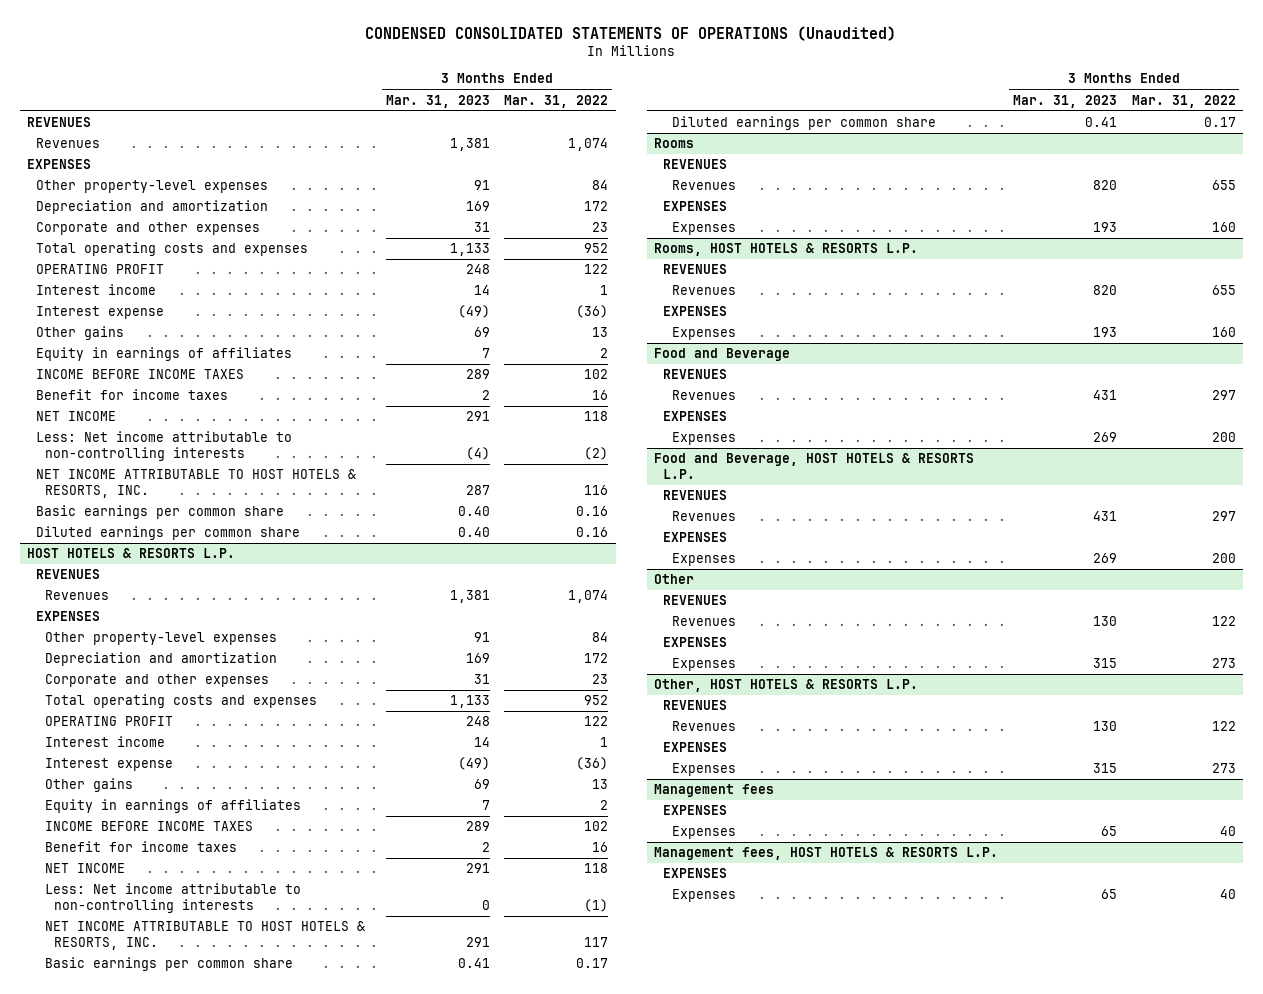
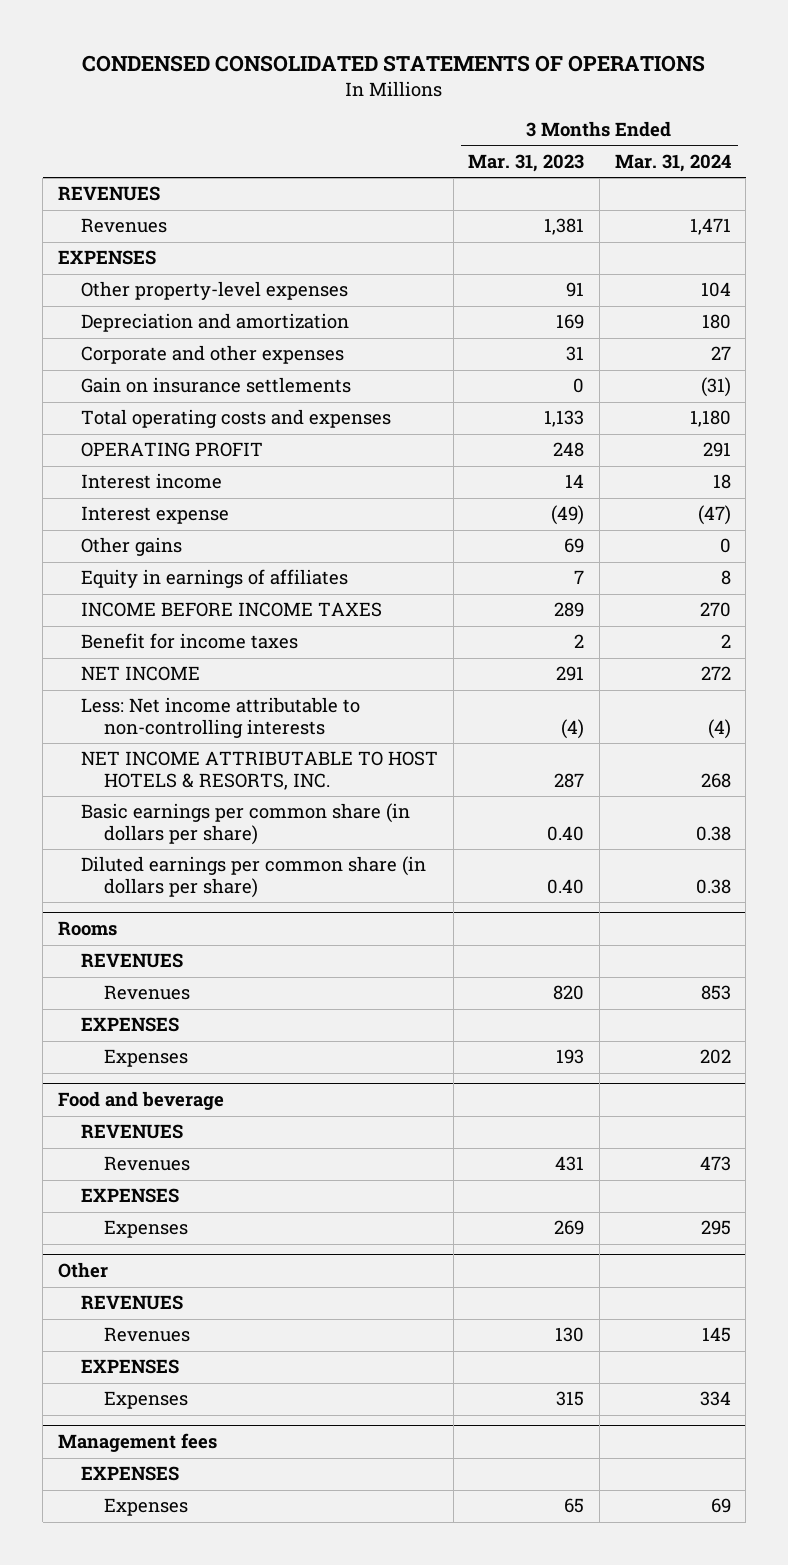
[365,25,897,41] CONDENSED CONSOLIDATED STATEMENTS OF OPERATIONS (Unaudited) -> [82,54,706,72] CONDENSED CONSOLIDATED STATEMENTS OF OPERATIONS
[504,94,609,108] Mar. 31, 2022 -> none
none -> [614,154,731,173] Mar. 31, 2024
none -> [81,377,352,394] Gain on insurance settlements
[26,548,235,559] HOST HOTELS & RESORTS L.P. -> none
[35,569,100,580] REVENUES -> none
[44,590,109,601] Revenues -> none
[35,611,100,622] EXPENSES -> none
[44,632,277,646] Other property-level expenses -> none
[44,652,277,667] Depreciation and amortization -> none
[44,674,269,688] Corporate and other expenses -> none
[44,694,317,709] Total operating costs and expenses -> none
[44,716,173,727] OPERATING PROFIT -> none
[44,736,165,748] Interest income -> none
[44,758,173,772] Interest expense -> none
[44,778,133,793] Other gains -> none
[44,799,301,814] Equity in earnings of affiliates -> none
[44,821,253,832] INCOME BEFORE INCOME TAXES -> none
[44,841,237,853] Benefit for income taxes -> none
[44,863,125,874] NET INCOME -> none
[44,883,301,914] Less: Net income attributable to non-controlling interests -> none
[44,921,365,951] NET INCOME ATTRIBUTABLE TO HOST HOTELS & RESORTS, INC. -> none
[44,957,293,972] Basic earnings per common share -> none
[672,116,937,131] Diluted earnings per common share -> none
[35,505,284,520] Basic earnings per common share -> [81,803,411,846] Basic earnings per common share (in dollars per share)
[35,526,300,541] Diluted earnings per common share -> [81,856,427,899] Diluted earnings per common share (in dollars per share)
[654,243,919,257] Rooms, HOST HOTELS & RESORTS L.P. -> none
[663,264,728,275] REVENUES -> none
[672,285,737,296] Revenues -> none
[663,306,728,317] EXPENSES -> none
[672,327,737,341] Expenses -> none
[663,369,728,380] REVENUES -> none
[672,390,737,401] Revenues -> none
[663,411,728,422] EXPENSES -> none
[672,432,737,446] Expenses -> none
[654,453,975,480] Food and Beverage, HOST HOTELS & RESORTS L.P. -> none
[654,348,791,362] Food and Beverage -> [57,1091,224,1111] Food and beverage
[654,679,919,693] Other, HOST HOTELS & RESORTS L.P. -> none
[663,700,728,711] REVENUES -> none
[672,721,737,732] Revenues -> none
[663,742,728,753] EXPENSES -> none
[672,763,737,777] Expenses -> none
[654,847,999,861] Management fees, HOST HOTELS & RESORTS L.P. -> none
[663,868,728,879] EXPENSES -> none
[672,889,737,903] Expenses -> none

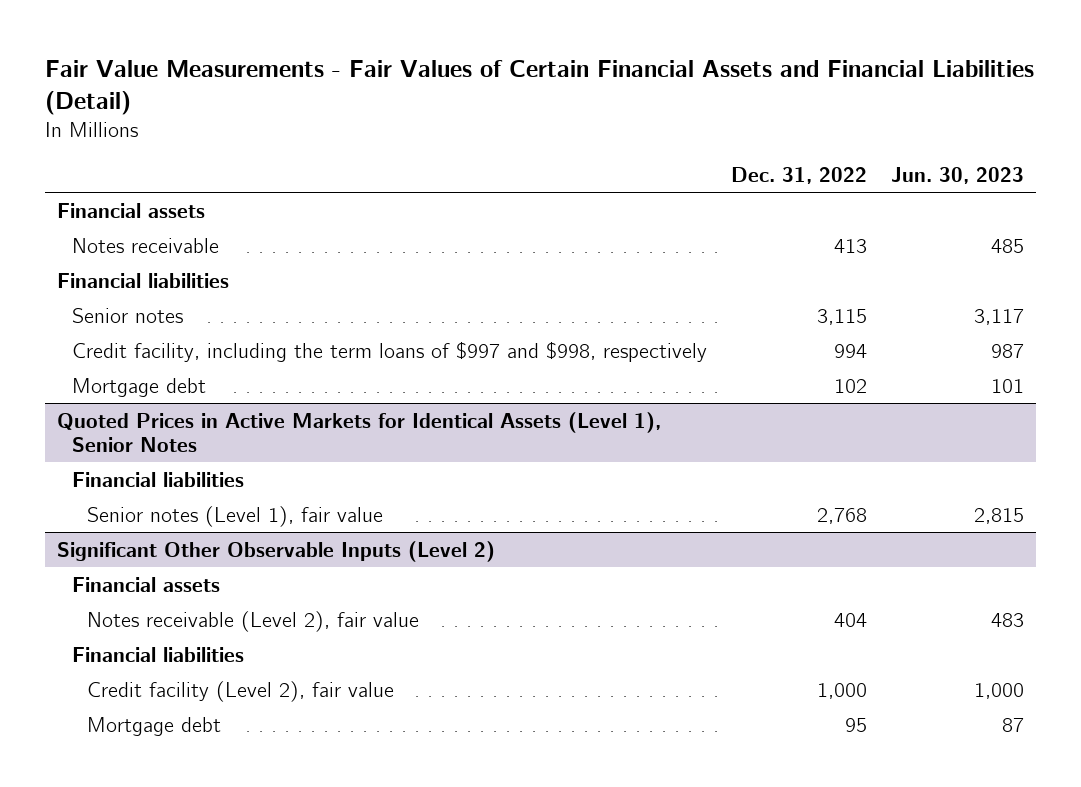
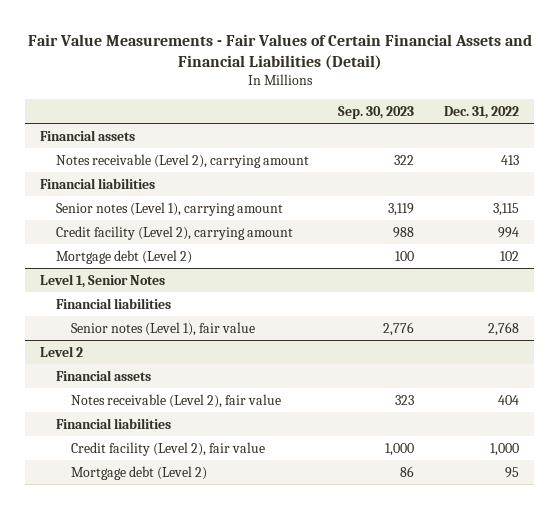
[890,166,1024,184] Jun. 30, 2023 -> none
none -> [338,105,415,119] Sep. 30, 2023
[71,237,219,253] Notes receivable -> [55,153,309,168] Notes receivable (Level 2), carrying amount
[57,411,662,452] Quoted Prices in Active Markets for Identical Assets (Level 1), Senior Notes -> none
[71,307,183,323] Senior notes -> [55,201,283,216] Senior notes (Level 1), carrying amount
[71,340,707,362] Credit facility, including the term loans of $997 and $998, respectively -> [55,225,293,240] Credit facility (Level 2), carrying amount
[71,377,206,397] Mortgage debt -> [55,249,192,264] Mortgage debt (Level 2)
none -> [40,273,166,288] Level 1, Senior Notes
[57,540,496,562] Significant Other Observable Inputs (Level 2) -> [40,345,84,357] Level 2
[86,716,221,736] Mortgage debt -> [71,465,208,480] Mortgage debt (Level 2)

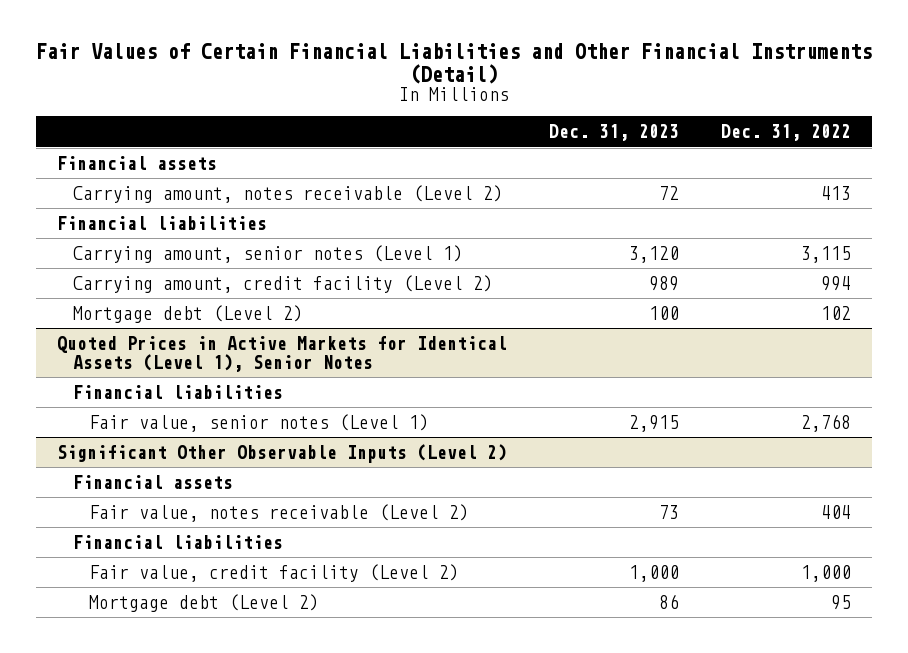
[27,34,532,71] Fair Value Measurements - Fair Values of Certain Financial Assets and Financial Liabilities (Detail) -> [36,42,873,84] Fair Values of Certain Financial Liabilities and Other Financial Instruments (Detail)
[338,105,415,119] Sep. 30, 2023 -> none
none -> [549,124,680,142] Dec. 31, 2023
[55,153,309,168] Notes receivable (Level 2), carrying amount -> [72,184,503,203] Carrying amount, notes receivable (Level 2)
[55,201,283,216] Senior notes (Level 1), carrying amount -> [72,244,463,263] Carrying amount, senior notes (Level 1)
[55,225,293,240] Credit facility (Level 2), carrying amount -> [72,274,493,293] Carrying amount, credit facility (Level 2)
[40,273,166,288] Level 1, Senior Notes -> none
none -> [56,335,507,372] Quoted Prices in Active Markets for Identical Assets (Level 1), Senior Notes
[71,321,256,336] Senior notes (Level 1), fair value -> [88,413,429,432] Fair value, senior notes (Level 1)
[40,345,84,357] Level 2 -> [56,443,507,463] Significant Other Observable Inputs (Level 2)
[71,393,282,408] Notes receivable (Level 2), fair value -> [88,503,469,522] Fair value, notes receivable (Level 2)
[71,441,266,456] Credit facility (Level 2), fair value -> [88,563,459,582] Fair value, credit facility (Level 2)

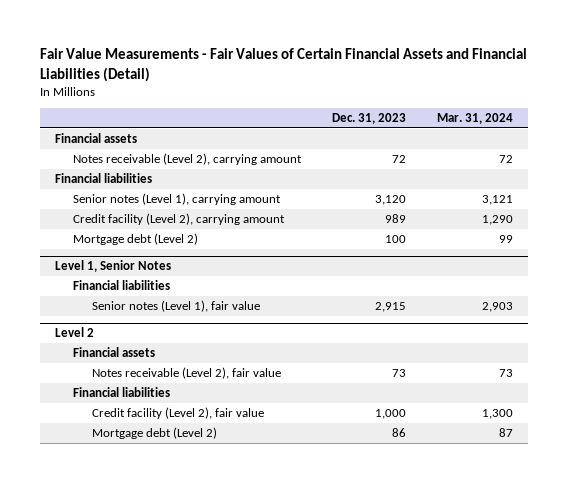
[36,42,873,84] Fair Values of Certain Financial Liabilities and Other Financial Instruments (Detail) -> [39,48,527,82] Fair Value Measurements - Fair Values of Certain Financial Assets and Financial Liabilities (Detail)
[721,124,852,142] Dec. 31, 2022 -> none
none -> [436,113,513,125] Mar. 31, 2024
[72,184,503,203] Carrying amount, notes receivable (Level 2) -> [73,152,303,165] Notes receivable (Level 2), carrying amount
[72,244,463,263] Carrying amount, senior notes (Level 1) -> [73,192,282,205] Senior notes (Level 1), carrying amount
[72,274,493,293] Carrying amount, credit facility (Level 2) -> [73,212,286,225] Credit facility (Level 2), carrying amount
[56,335,507,372] Quoted Prices in Active Markets for Identical Assets (Level 1), Senior Notes -> none
none -> [54,260,171,273] Level 1, Senior Notes
[88,413,429,432] Fair value, senior notes (Level 1) -> [91,299,260,312] Senior notes (Level 1), fair value
[56,443,507,463] Significant Other Observable Inputs (Level 2) -> [54,327,94,338] Level 2
[88,503,469,522] Fair value, notes receivable (Level 2) -> [91,366,281,379] Notes receivable (Level 2), fair value
[88,563,459,582] Fair value, credit facility (Level 2) -> [91,406,264,419] Credit facility (Level 2), fair value

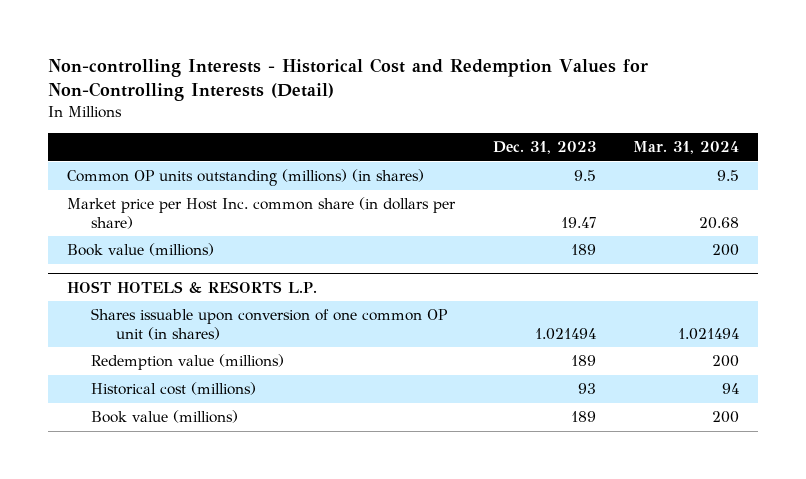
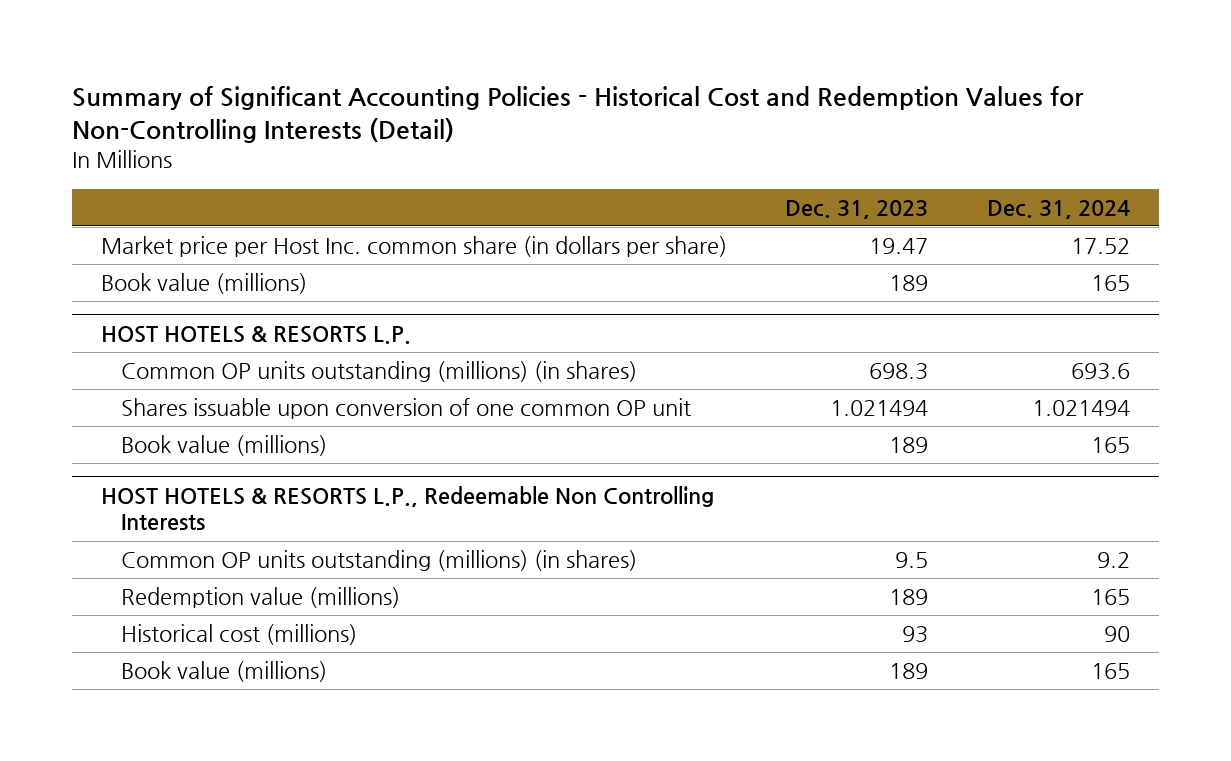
[48,58,649,102] Non-controlling Interests - Historical Cost and Redemption Values for Non-Controlling Interests (Detail) -> [71,85,1084,144] Summary of Significant Accounting Policies - Historical Cost and Redemption Values for Non-Controlling Interests (Detail)
[633,141,740,155] Mar. 31, 2024 -> none
none -> [986,199,1130,219] Dec. 31, 2024
[66,169,424,187] Common OP units outstanding (millions) (in shares) -> none
none -> [121,361,638,383] Common OP units outstanding (millions) (in shares)
[91,308,449,340] Shares issuable upon conversion of one common OP unit (in shares) -> [121,398,692,420] Shares issuable upon conversion of one common OP unit
none -> [121,435,328,457] Book value (millions)
none -> [100,485,714,531] HOST HOTELS & RESORTS L.P., Redeemable Non Controlling Interests
none -> [121,550,638,572] Common OP units outstanding (millions) (in shares)

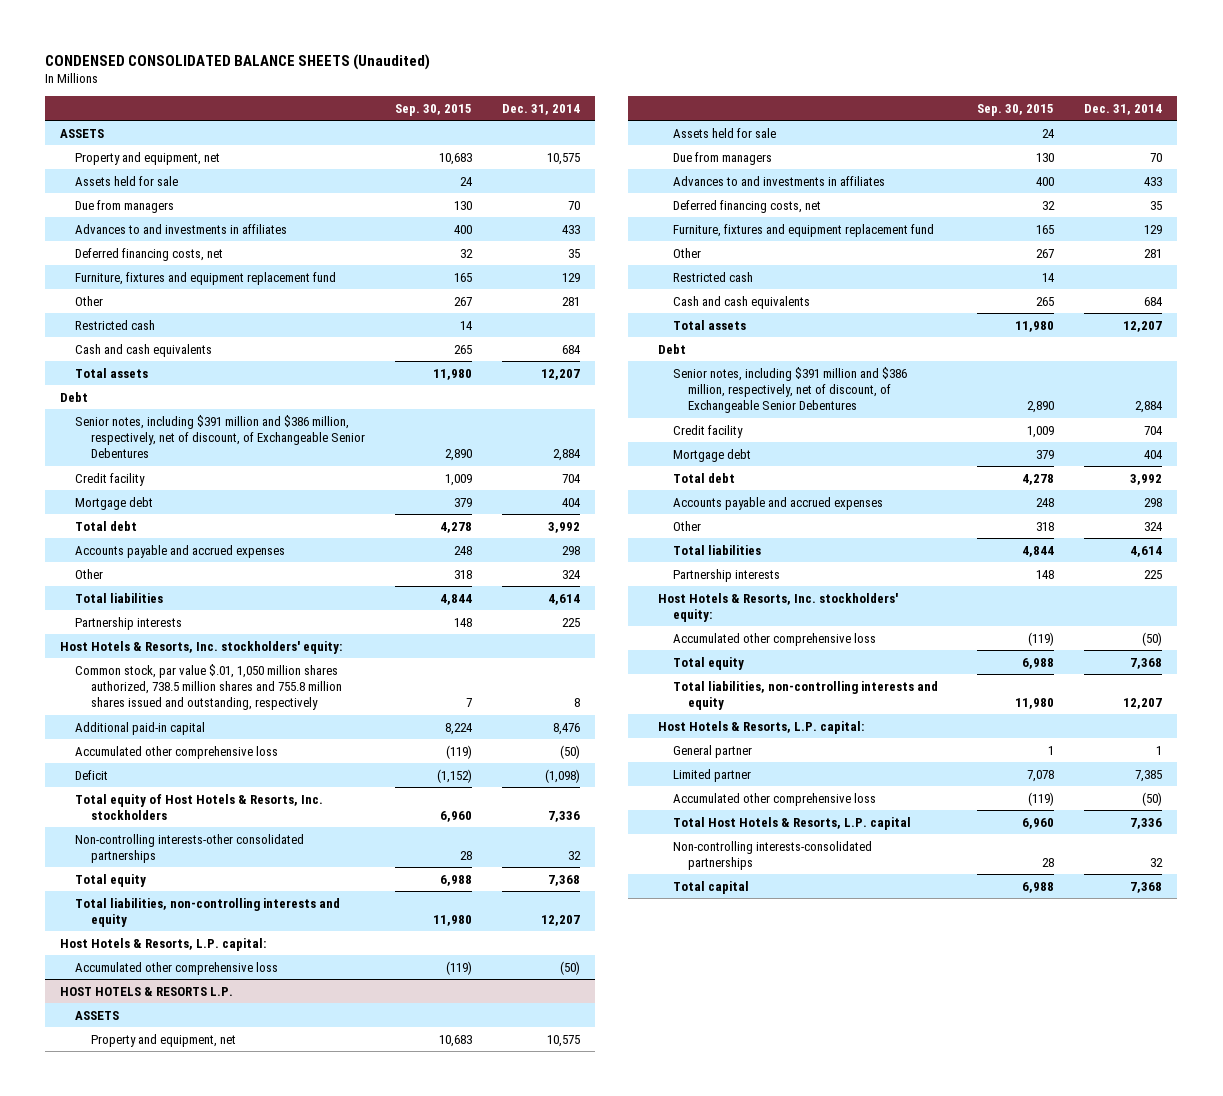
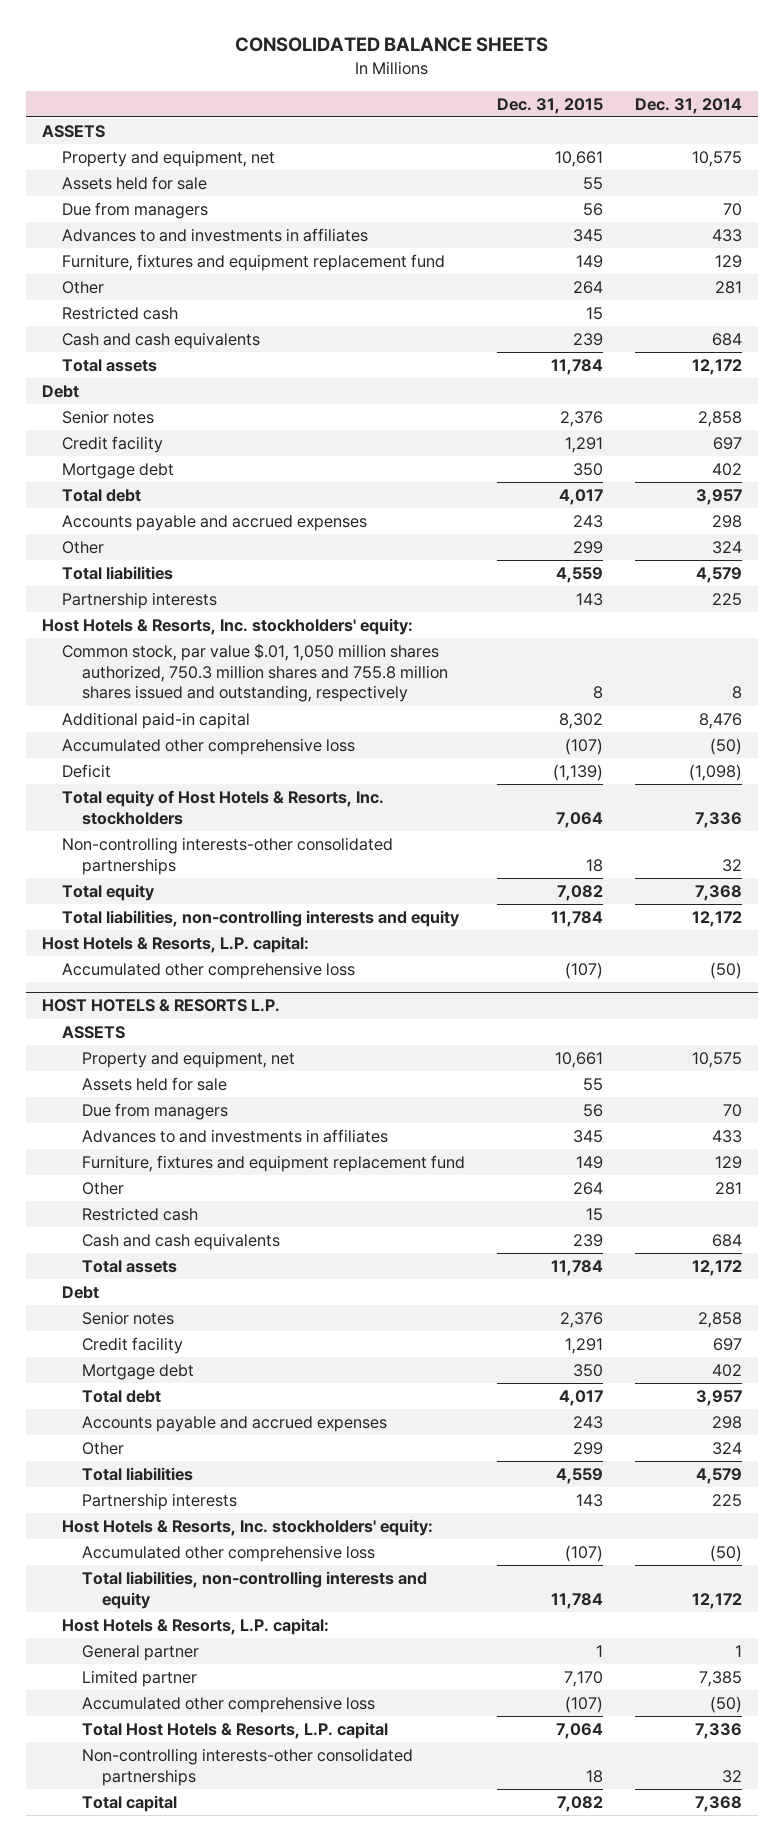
[45,53,431,70] CONDENSED CONSOLIDATED BALANCE SHEETS (Unaudited) -> [234,37,548,53] CONSOLIDATED BALANCE SHEETS
[394,103,472,116] Sep. 30, 2015 -> none
none -> [496,97,603,114] Dec. 31, 2015
[75,247,224,261] Deferred financing costs, net -> none
[540,368,580,380] 12,207 -> [691,359,742,376] 12,172
[75,414,365,459] Senior notes, including $391 million and $386 million, respectively, net of discount, of Exchangeable Senior Debentures -> none
none -> [61,410,154,425] Senior notes
[561,473,581,483] 704 -> [712,437,742,451] 697
[561,497,581,507] 404 -> [711,463,742,477] 402
[547,521,580,533] 3,992 -> [695,489,742,506] 3,957
[547,593,580,605] 4,614 -> [695,567,742,584] 4,579
[75,663,342,711] Common stock, par value $.01, 1,050 million shares authorized, 738.5 million shares and 755.8 million shares issued and outstanding, respectively -> [61,643,448,703] Common stock, par value $.01, 1,050 million shares authorized, 750.3 million shares and 755.8 million shares issued and outstanding, respectively
[540,914,580,926] 12,207 -> [691,911,742,928] 12,172
[672,199,821,213] Deferred financing costs, net -> none
[1123,320,1163,332] 12,207 -> [691,1260,742,1277] 12,172
[672,366,907,414] Senior notes, including $391 million and $386 million, respectively, net of discount, of Exchangeable Senior Debentures -> none
none -> [81,1311,174,1326] Senior notes
[1144,425,1164,435] 704 -> [712,1338,742,1352] 697
[1144,449,1164,459] 404 -> [711,1364,742,1378] 402
[1130,473,1163,485] 3,992 -> [695,1390,742,1407] 3,957
[1130,545,1163,557] 4,614 -> [695,1468,742,1485] 4,579
[672,656,744,670] Total equity -> none
[1123,697,1163,709] 12,207 -> [691,1592,742,1609] 12,172
[672,840,872,870] Non-controlling interests-consolidated partnerships -> [81,1748,413,1786] Non-controlling interests-other consolidated partnerships

